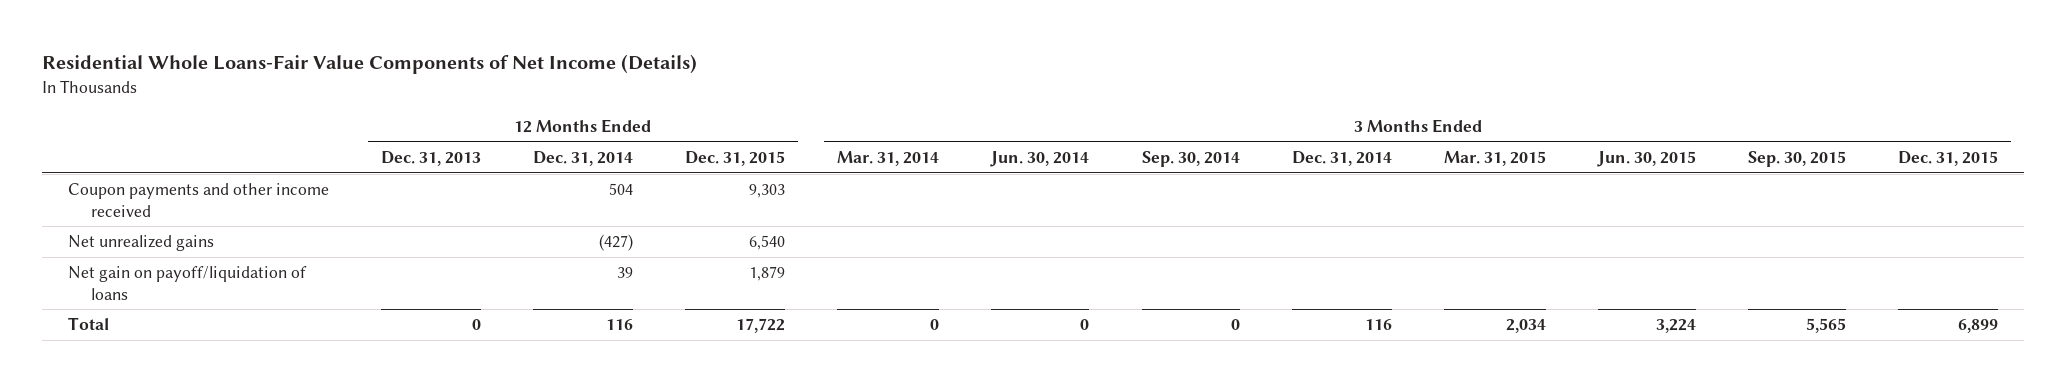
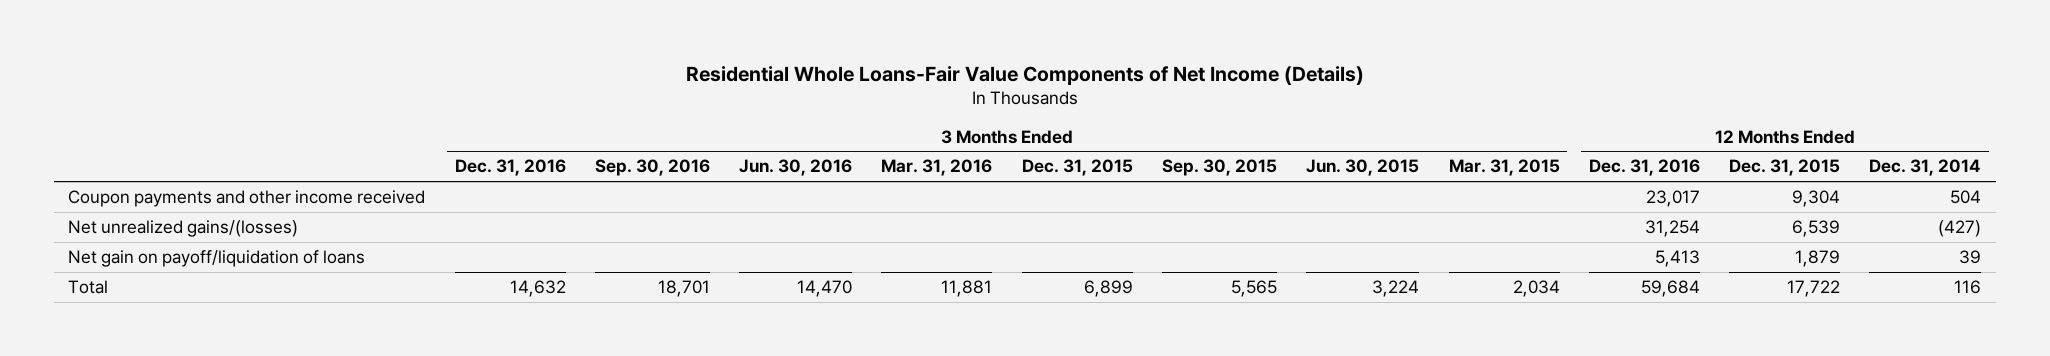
[381,150,482,166] Dec. 31, 2013 -> none
[837,150,940,166] Mar. 31, 2014 -> none
[990,150,1090,167] Jun. 30, 2014 -> none
[1141,150,1240,167] Sep. 30, 2014 -> none
[1291,150,1392,166] Dec. 31, 2014 -> none
none -> [454,159,566,177] Dec. 31, 2016
none -> [594,159,710,177] Sep. 30, 2016
none -> [739,159,853,177] Jun. 30, 2016
none -> [881,159,993,177] Mar. 31, 2016
none -> [1588,159,1700,177] Dec. 31, 2016
[749,184,786,199] 9,303 -> [1792,190,1841,208] 9,304
[67,235,214,252] Net unrealized gains -> [68,220,299,238] Net unrealized gains/(losses)
[749,235,786,251] 6,540 -> [1792,220,1841,238] 6,539

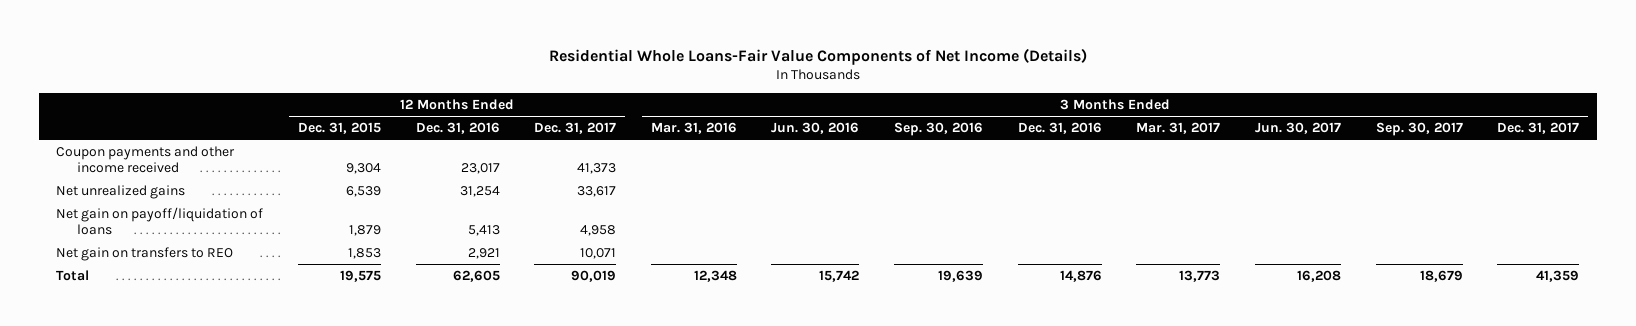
[1021,159,1133,177] Dec. 31, 2015 -> none
[1162,159,1278,177] Sep. 30, 2015 -> none
[1306,159,1420,177] Jun. 30, 2015 -> none
[1448,159,1560,177] Mar. 31, 2015 -> none
[1869,159,1982,177] Dec. 31, 2014 -> none
none -> [534,121,617,134] Dec. 31, 2017
none -> [1136,121,1221,134] Mar. 31, 2017
none -> [1255,121,1342,134] Jun. 30, 2017
none -> [1375,121,1463,136] Sep. 30, 2017
none -> [1497,121,1580,134] Dec. 31, 2017
[68,220,299,238] Net unrealized gains/(losses) -> [56,184,186,199] Net unrealized gains
none -> [56,246,234,261] Net gain on transfers to REO
[509,280,566,298] 14,632 -> [1059,269,1102,282] 14,876
[657,280,710,298] 18,701 -> [938,269,984,282] 19,639
[797,280,853,298] 14,470 -> [819,269,860,282] 15,742
[941,280,993,298] 11,881 -> [693,269,737,282] 12,348
[1640,280,1700,298] 59,684 -> [452,269,500,282] 62,605
[1787,280,1841,298] 17,722 -> [339,269,381,282] 19,575

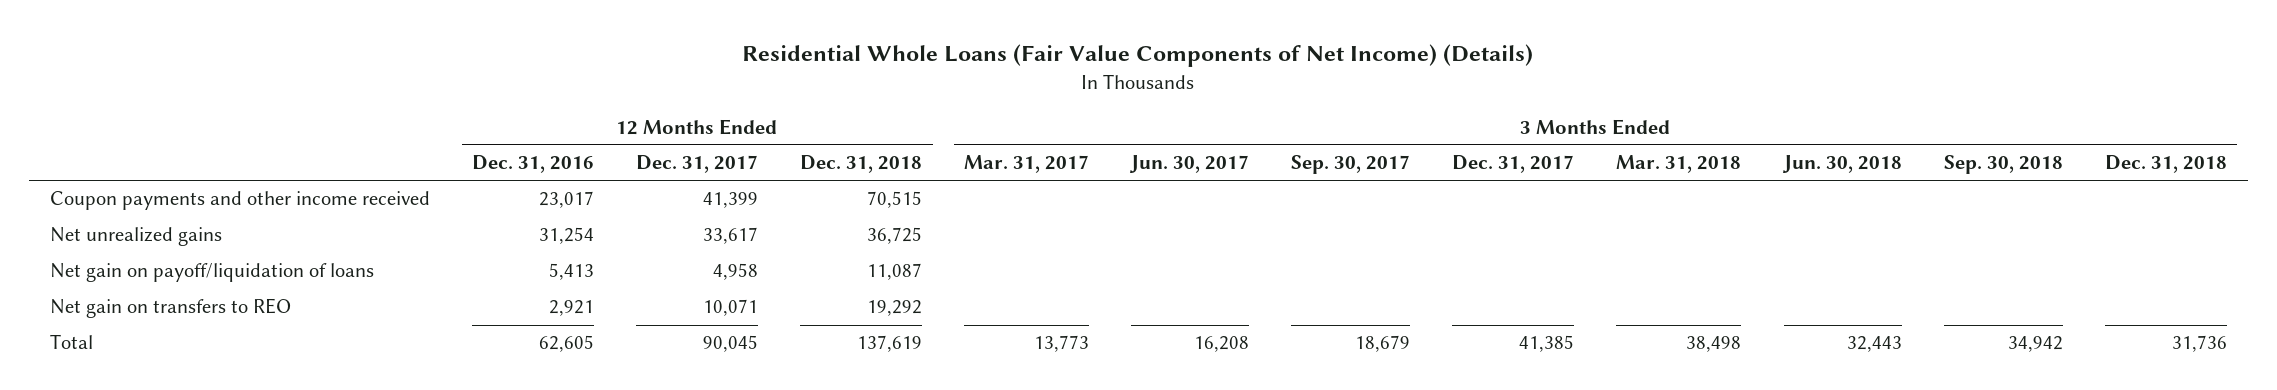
[548,47,1087,65] Residential Whole Loans-Fair Value Components of Net Income (Details) -> [742,43,1534,67] Residential Whole Loans (Fair Value Components of Net Income) (Details)
[297,121,381,134] Dec. 31, 2015 -> none
[650,121,737,134] Mar. 31, 2016 -> none
[771,121,860,134] Jun. 30, 2016 -> none
[894,121,984,136] Sep. 30, 2016 -> none
[1017,121,1102,134] Dec. 31, 2016 -> none
none -> [800,155,923,174] Dec. 31, 2018
none -> [1616,155,1742,174] Mar. 31, 2018
none -> [1781,155,1902,174] Jun. 30, 2018
none -> [1943,155,2063,175] Sep. 30, 2018
none -> [2104,155,2227,174] Dec. 31, 2018
[577,163,617,175] 41,373 -> [703,192,759,209] 41,399
[571,269,617,282] 90,019 -> [703,335,759,353] 90,045
[1536,269,1580,282] 41,359 -> [1519,335,1575,353] 41,385

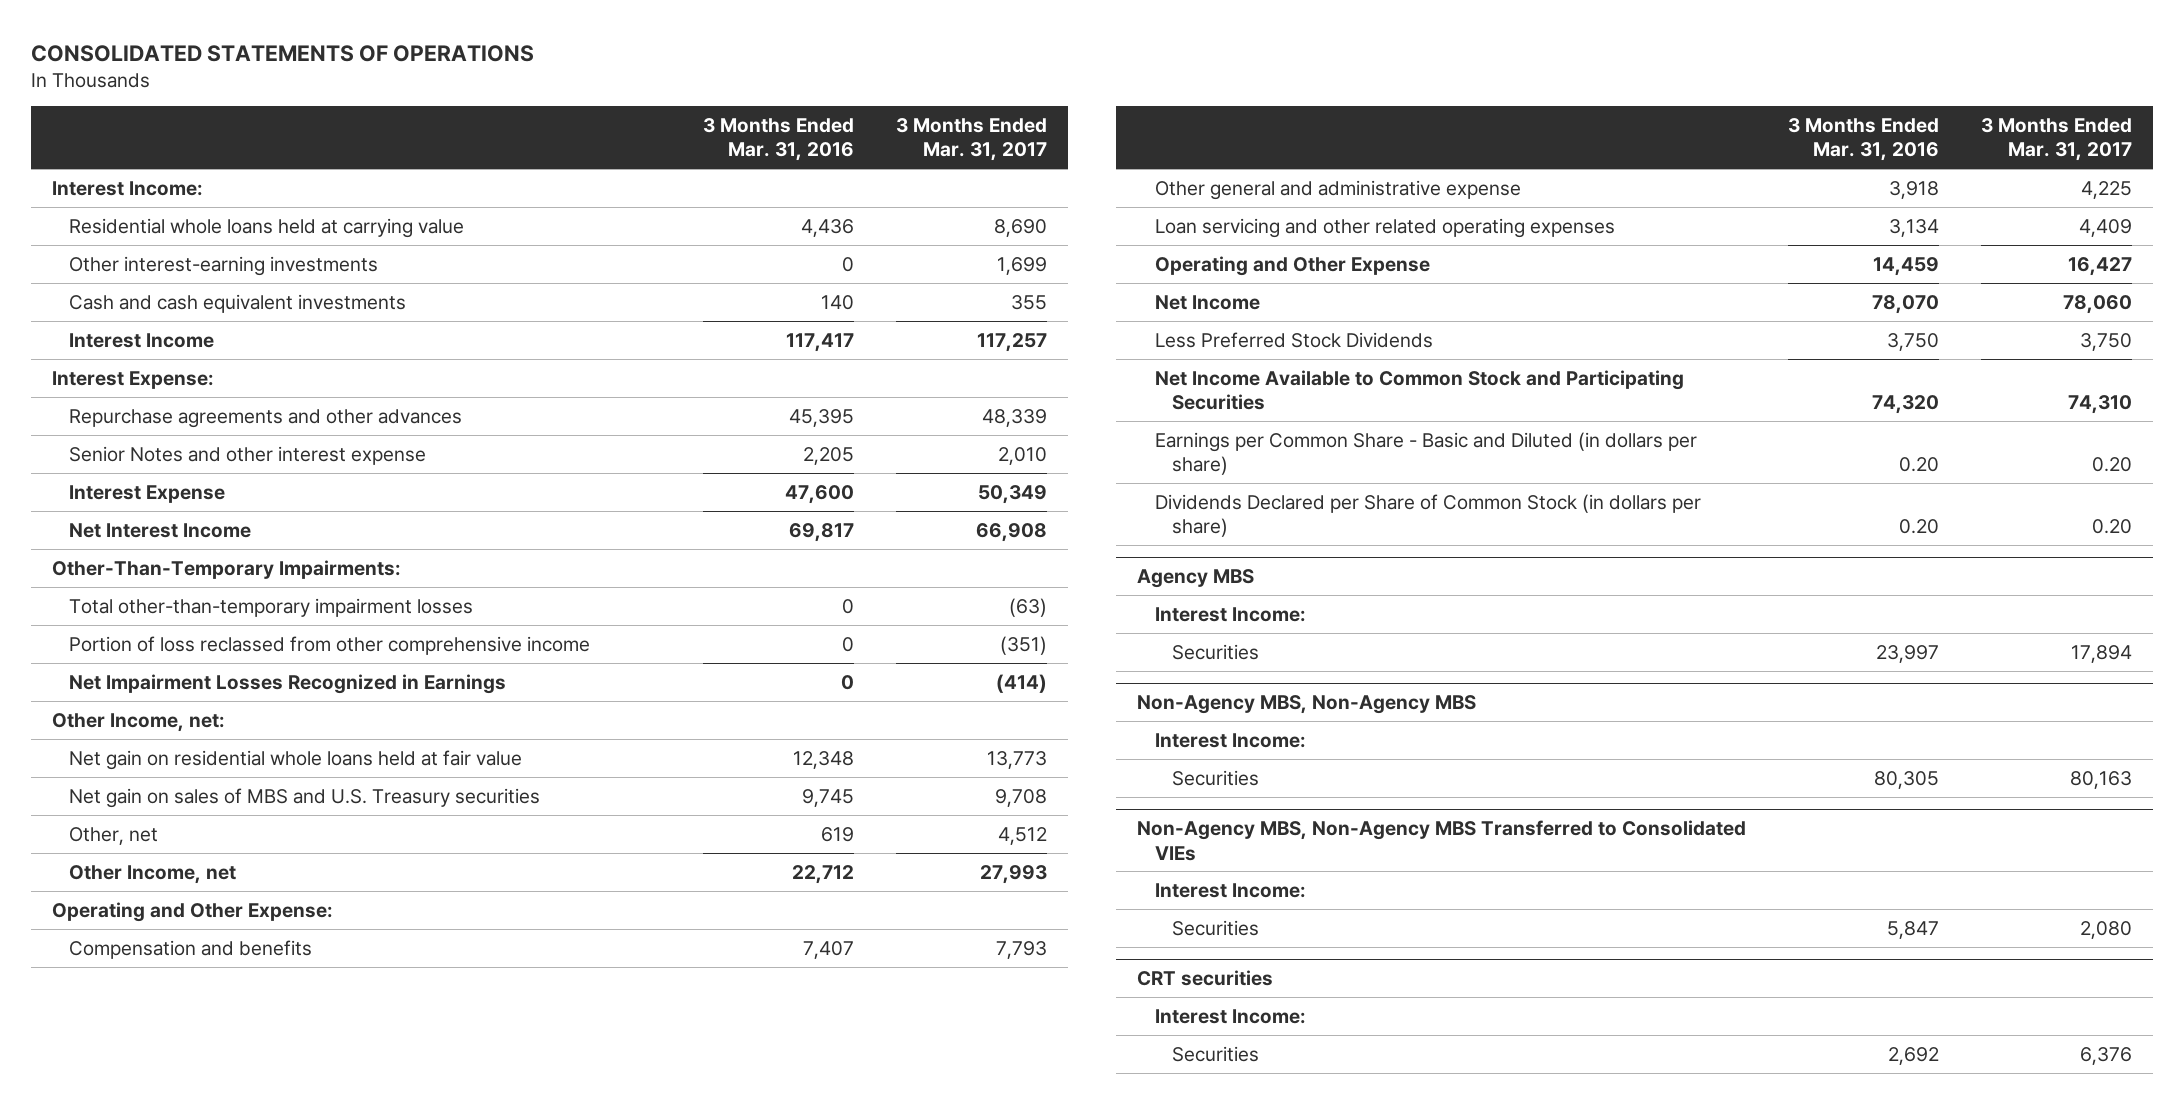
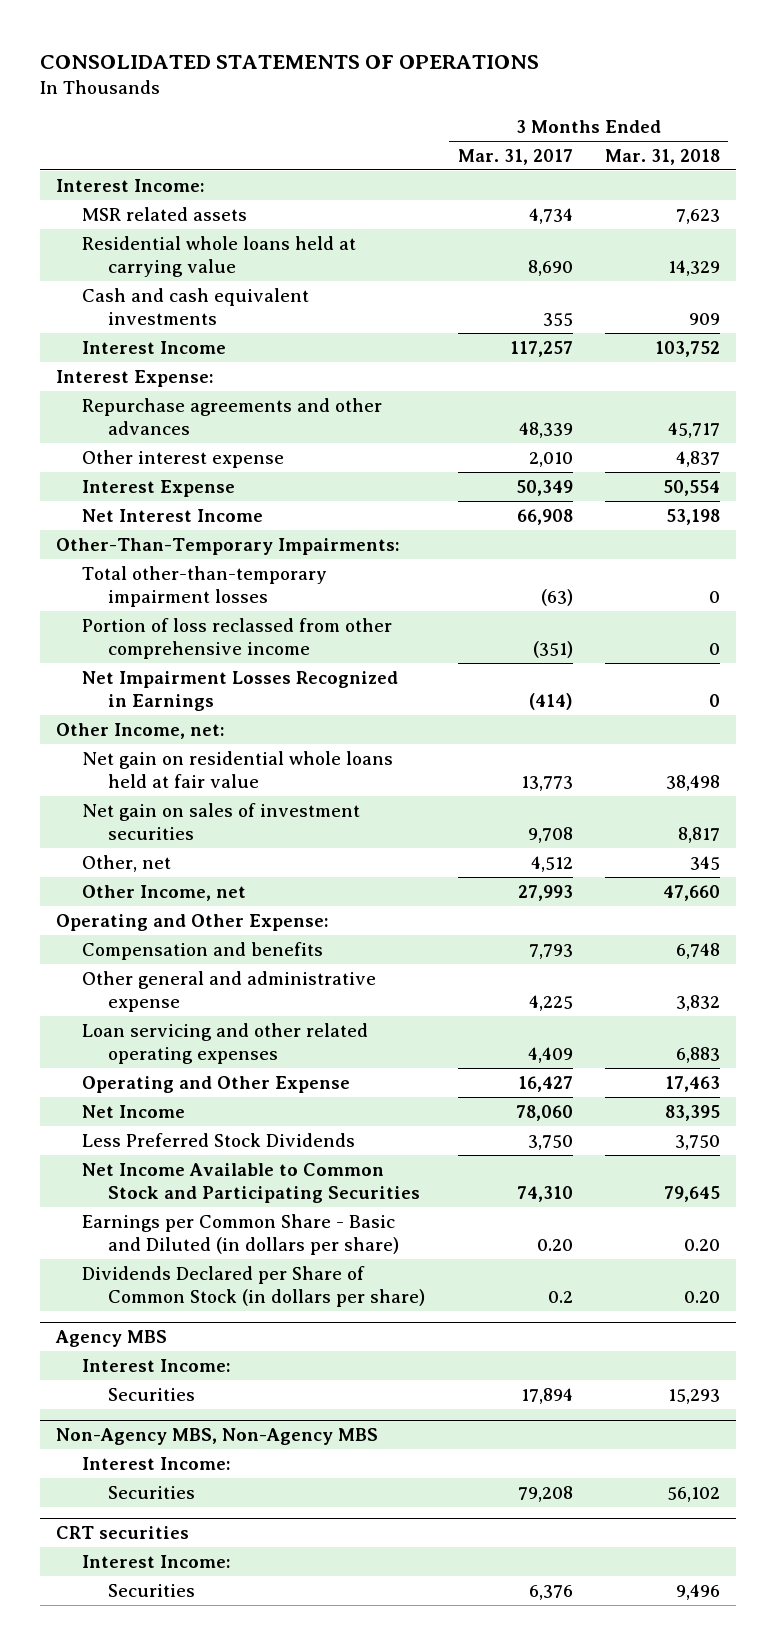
[702,117,854,162] 3 Months Ended Mar. 31, 2016 -> none
none -> [604,148,720,165] Mar. 31, 2018
none -> [82,206,248,221] MSR related assets
[69,255,379,276] Other interest-earning investments -> none
[69,445,427,465] Senior Notes and other interest expense -> [82,449,285,468] Other interest expense
[69,787,541,808] Net gain on sales of MBS and U.S. Treasury securities -> [82,802,361,840] Net gain on sales of investment securities
[2091,519,2132,535] 0.20 -> [547,1290,573,1303] 0.2
[1136,819,1746,861] Non-Agency MBS, Non-Agency MBS Transferred to Consolidated VIEs -> none
[1154,882,1306,898] Interest Income: -> none
[1172,919,1260,936] Securities -> none
[2069,770,2132,789] 80,163 -> [517,1485,573,1502] 79,208

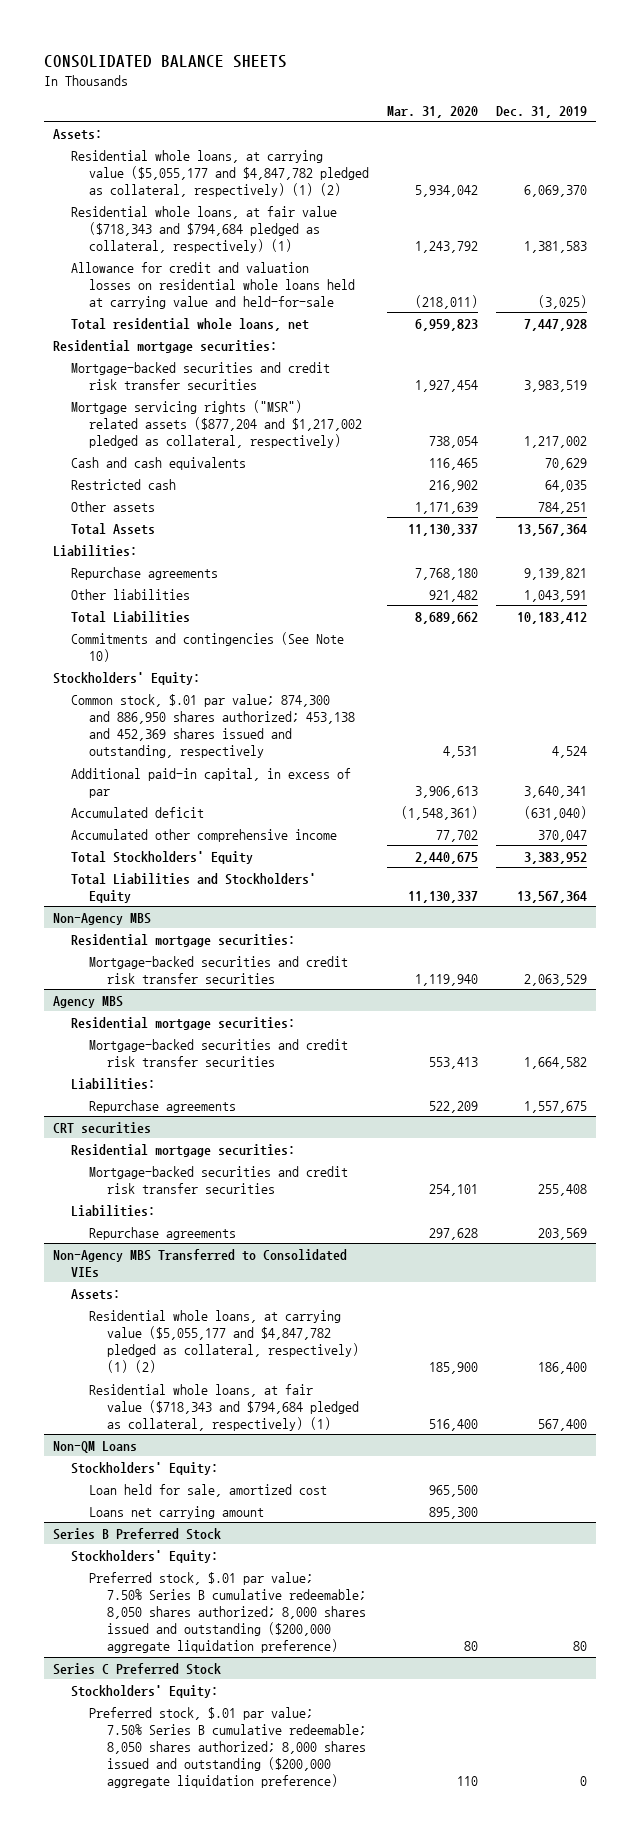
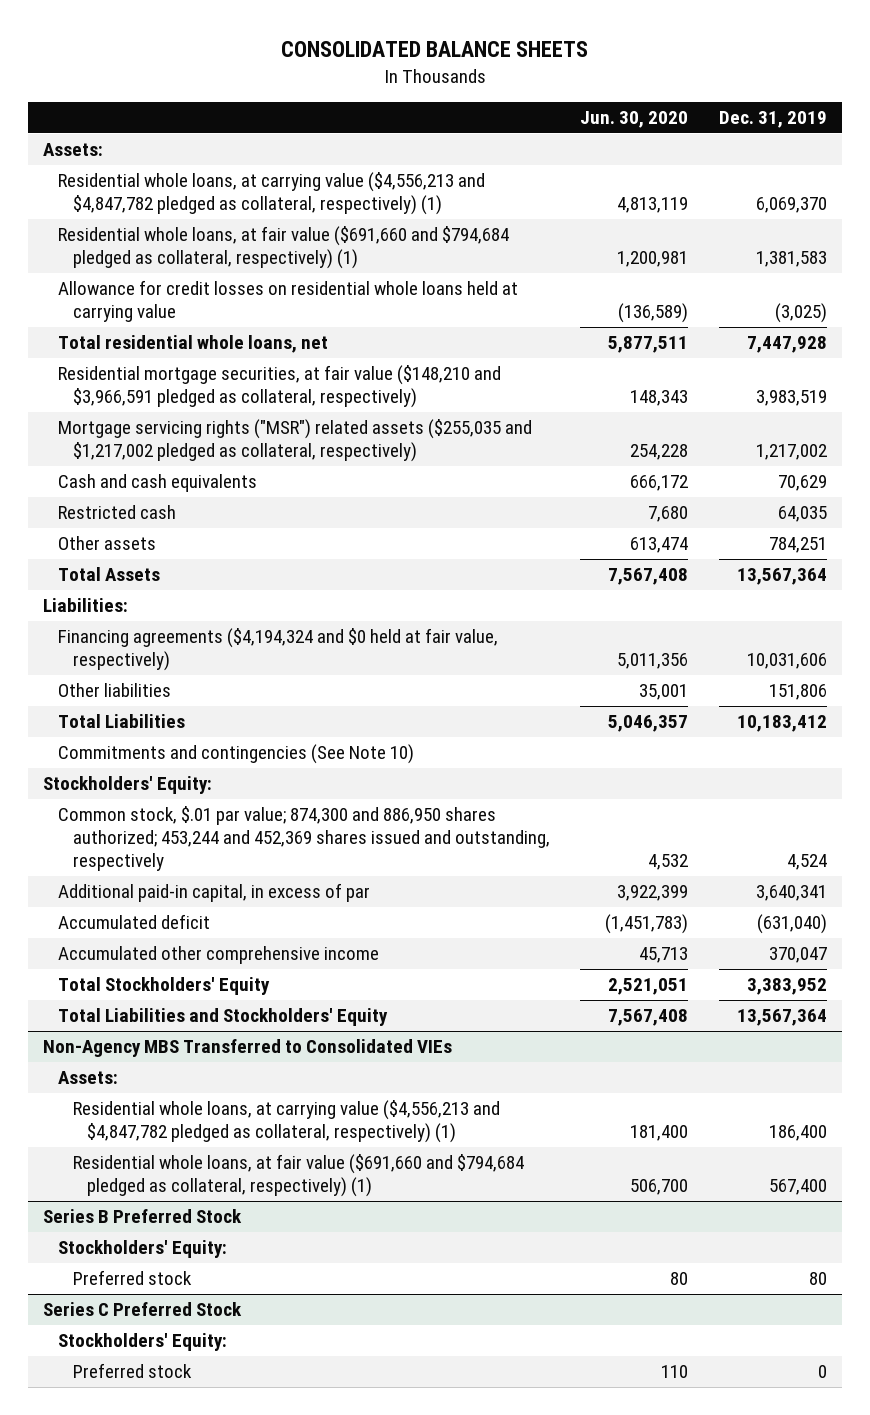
[386,105,478,118] Mar. 31, 2020 -> none
none -> [580,111,689,129] Jun. 30, 2020
[70,149,369,197] Residential whole loans, at carrying value ($5,055,177 and $4,847,782 pledged as collateral, respectively) (1) (2) -> [57,172,485,216] Residential whole loans, at carrying value ($4,556,213 and $4,847,782 pledged as collateral, respectively) (1)
[70,205,337,253] Residential whole loans, at fair value ($718,343 and $794,684 pledged as collateral, respectively) (1) -> [57,226,509,270] Residential whole loans, at fair value ($691,660 and $794,684 pledged as collateral, respectively) (1)
[70,261,355,309] Allowance for credit and valuation losses on residential whole loans held at carrying value and held-for-sale -> [57,280,518,323] Allowance for credit losses on residential whole loans held at carrying value
[52,339,277,353] Residential mortgage securities: -> none
[70,361,330,390] Mortgage-backed securities and credit risk transfer securities -> [57,365,501,409] Residential mortgage securities, at fair value ($148,210 and $3,966,591 pledged as collateral, respectively)
[70,399,362,448] Mortgage servicing rights ("MSR") related assets ($877,204 and $1,217,002 pledged as collateral, respectively) -> [57,419,532,463] Mortgage servicing rights ("MSR") related assets ($255,035 and $1,217,002 pledged as collateral, respectively)
[70,566,218,580] Repurchase agreements -> none
none -> [57,628,498,672] Financing agreements ($4,194,324 and $0 held at fair value, respectively)
[523,589,587,602] 1,043,591 -> [768,684,827,701] 151,806
[70,693,355,759] Common stock, $.01 par value; 874,300 and 886,950 shares authorized; 453,138 and 452,369 shares issued and outstanding, respectively -> [57,806,550,871] Common stock, $.01 par value; 874,300 and 886,950 shares authorized; 453,244 and 452,369 shares issued and outstanding, respectively
[52,912,151,925] Non-Agency MBS -> none
[70,933,295,947] Residential mortgage securities: -> none
[88,955,348,984] Mortgage-backed securities and credit risk transfer securities -> none
[52,995,123,1008] Agency MBS -> none
[70,1016,295,1030] Residential mortgage securities: -> none
[88,1038,348,1067] Mortgage-backed securities and credit risk transfer securities -> none
[70,1077,155,1090] Liabilities: -> none
[88,1099,236,1113] Repurchase agreements -> none
[52,1121,151,1134] CRT securities -> none
[70,1143,295,1157] Residential mortgage securities: -> none
[88,1165,348,1194] Mortgage-backed securities and credit risk transfer securities -> none
[70,1204,155,1217] Liabilities: -> none
[88,1226,236,1240] Repurchase agreements -> none
[52,1440,137,1453] Non-QM Loans -> none
[70,1461,218,1475] Stockholders' Equity: -> none
[88,1483,327,1497] Loan held for sale, amortized cost -> none
[88,1505,264,1519] Loans net carrying amount -> none
[88,1309,360,1374] Residential whole loans, at carrying value ($5,055,177 and $4,847,782 pledged as collateral, respectively) (1) (2) -> [72,1100,500,1144] Residential whole loans, at carrying value ($4,556,213 and $4,847,782 pledged as collateral, respectively) (1)
[88,1383,360,1431] Residential whole loans, at fair value ($718,343 and $794,684 pledged as collateral, respectively) (1) -> [72,1154,524,1198] Residential whole loans, at fair value ($691,660 and $794,684 pledged as collateral, respectively) (1)
[88,1571,367,1654] Preferred stock, $.01 par value; 7.50% Series B cumulative redeemable; 8,050 shares authorized; 8,000 shares issued and outstanding ($200,000 aggregate liquidation preference) -> [72,1270,192,1286] Preferred stock
[88,1706,367,1789] Preferred stock, $.01 par value; 7.50% Series B cumulative redeemable; 8,050 shares authorized; 8,000 shares issued and outstanding ($200,000 aggregate liquidation preference) -> [72,1363,192,1379] Preferred stock

